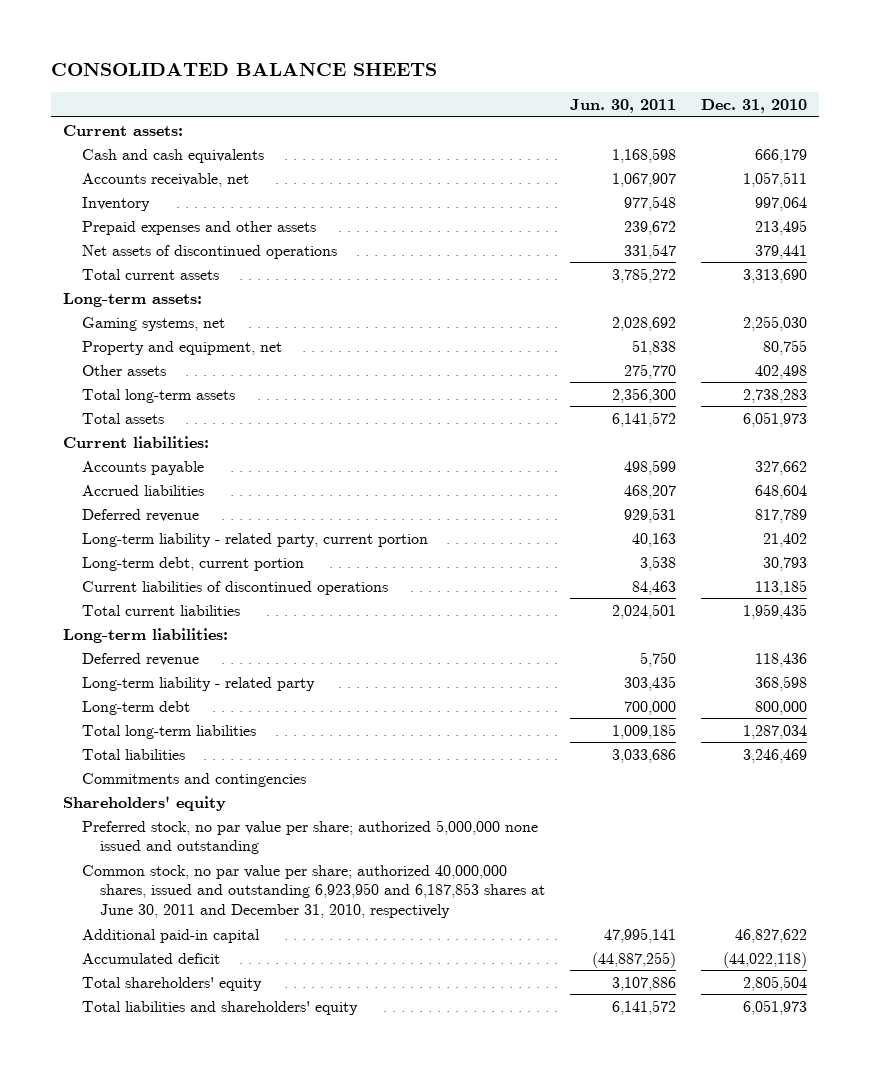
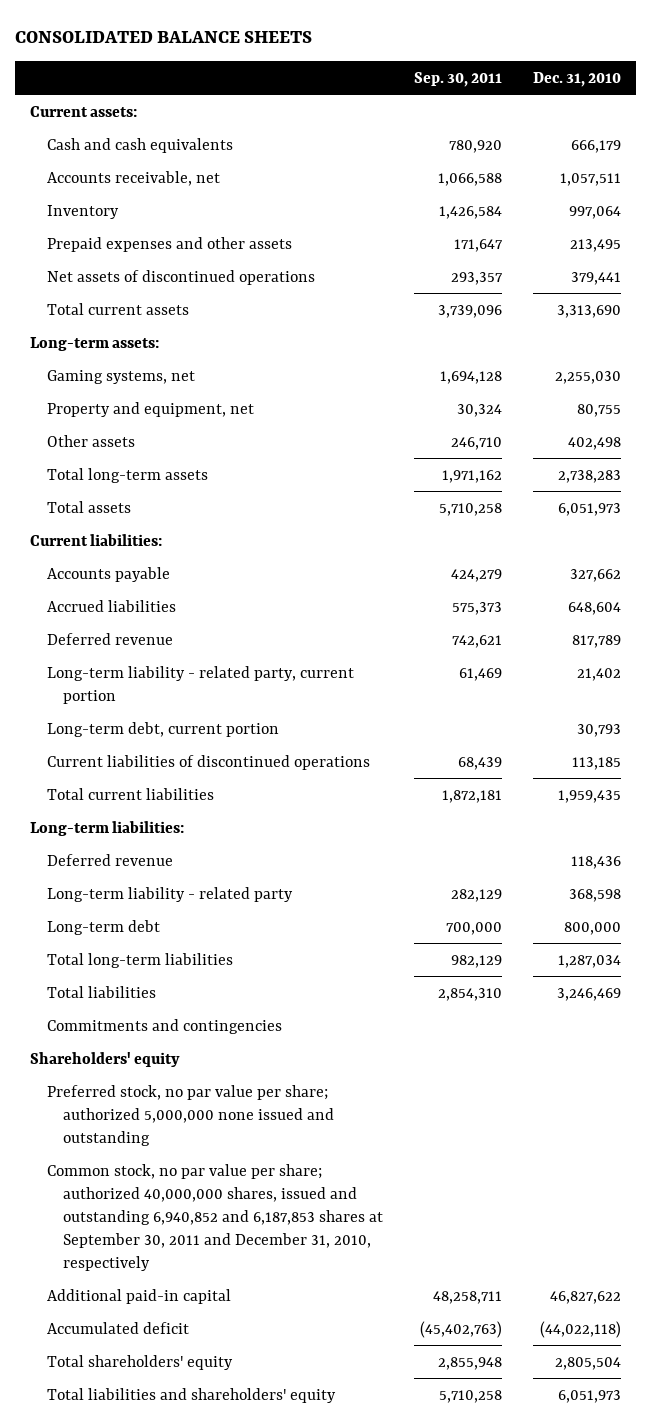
[570,98,677,113] Jun. 30, 2011 -> none
none -> [413,71,502,87] Sep. 30, 2011
[81,864,546,919] Common stock, no par value per share; authorized 40,000,000 shares, issued and outstanding 6,923,950 and 6,187,853 shares at June 30, 2011 and December 31, 2010, respectively -> [46,1163,383,1271] Common stock, no par value per share; authorized 40,000,000 shares, issued and outstanding 6,940,852 and 6,187,853 shares at September 30, 2011 and December 31, 2010, respectively

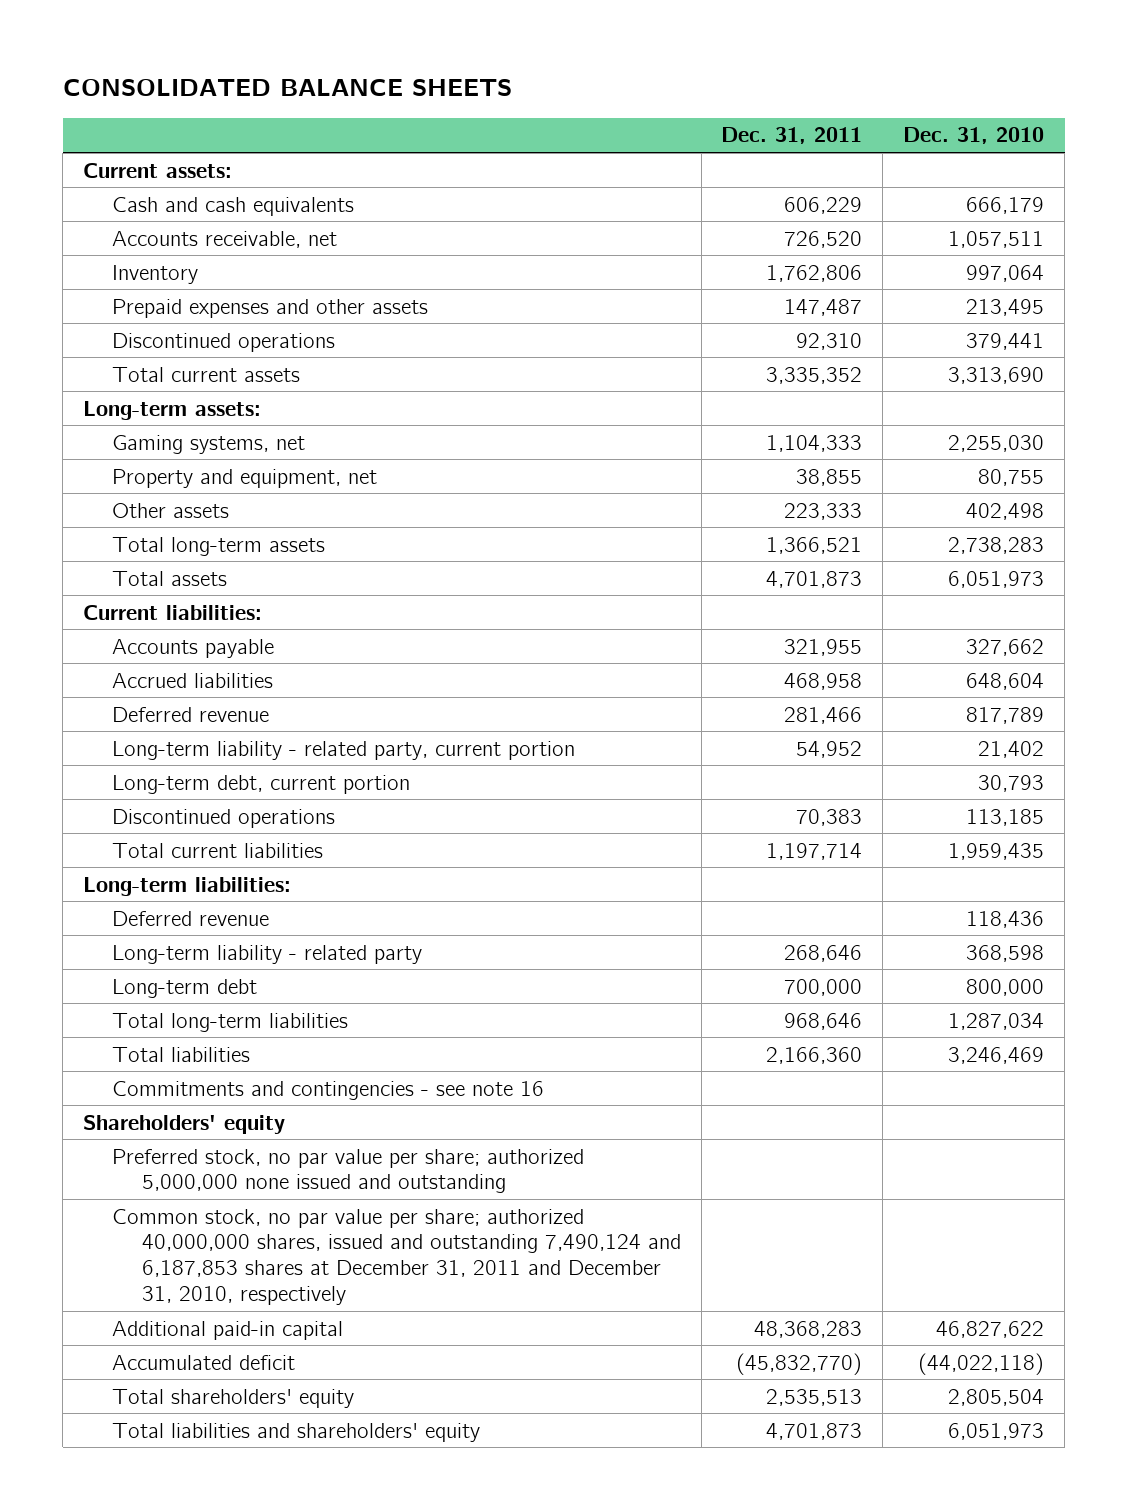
[413,71,502,87] Sep. 30, 2011 -> none
none -> [721,127,863,145] Dec. 31, 2011
[46,269,315,285] Net assets of discontinued operations -> [112,332,336,352] Discontinued operations
[46,754,370,770] Current liabilities of discontinued operations -> [112,808,336,828] Discontinued operations
[46,1018,282,1034] Commitments and contingencies -> [112,1080,545,1100] Commitments and contingencies - see note 16
[46,1163,383,1271] Common stock, no par value per share; authorized 40,000,000 shares, issued and outstanding 6,940,852 and 6,187,853 shares at September 30, 2011 and December 31, 2010, respectively -> [112,1208,681,1305] Common stock, no par value per share; authorized 40,000,000 shares, issued and outstanding 7,490,124 and 6,187,853 shares at December 31, 2011 and December 31, 2010, respectively

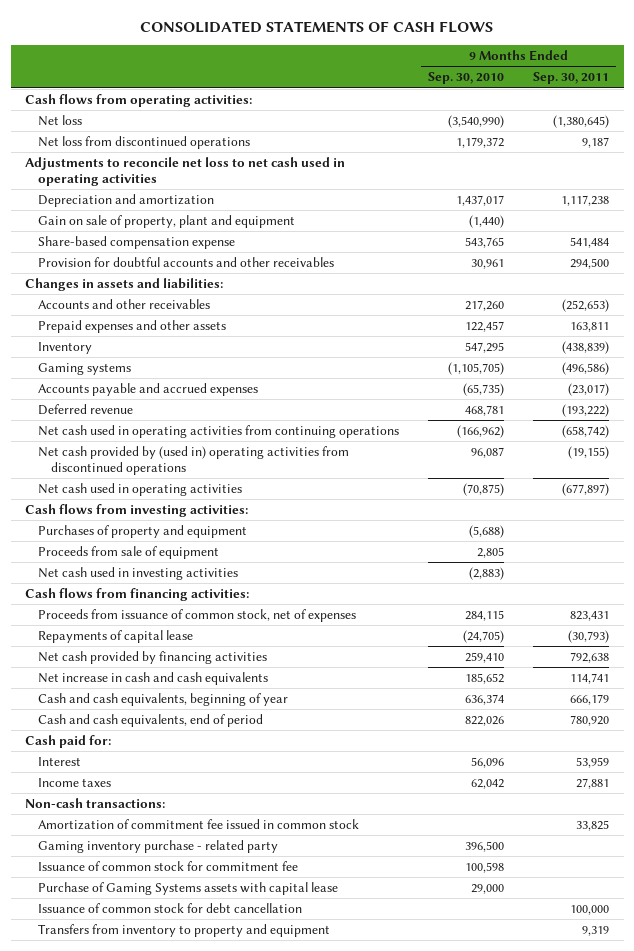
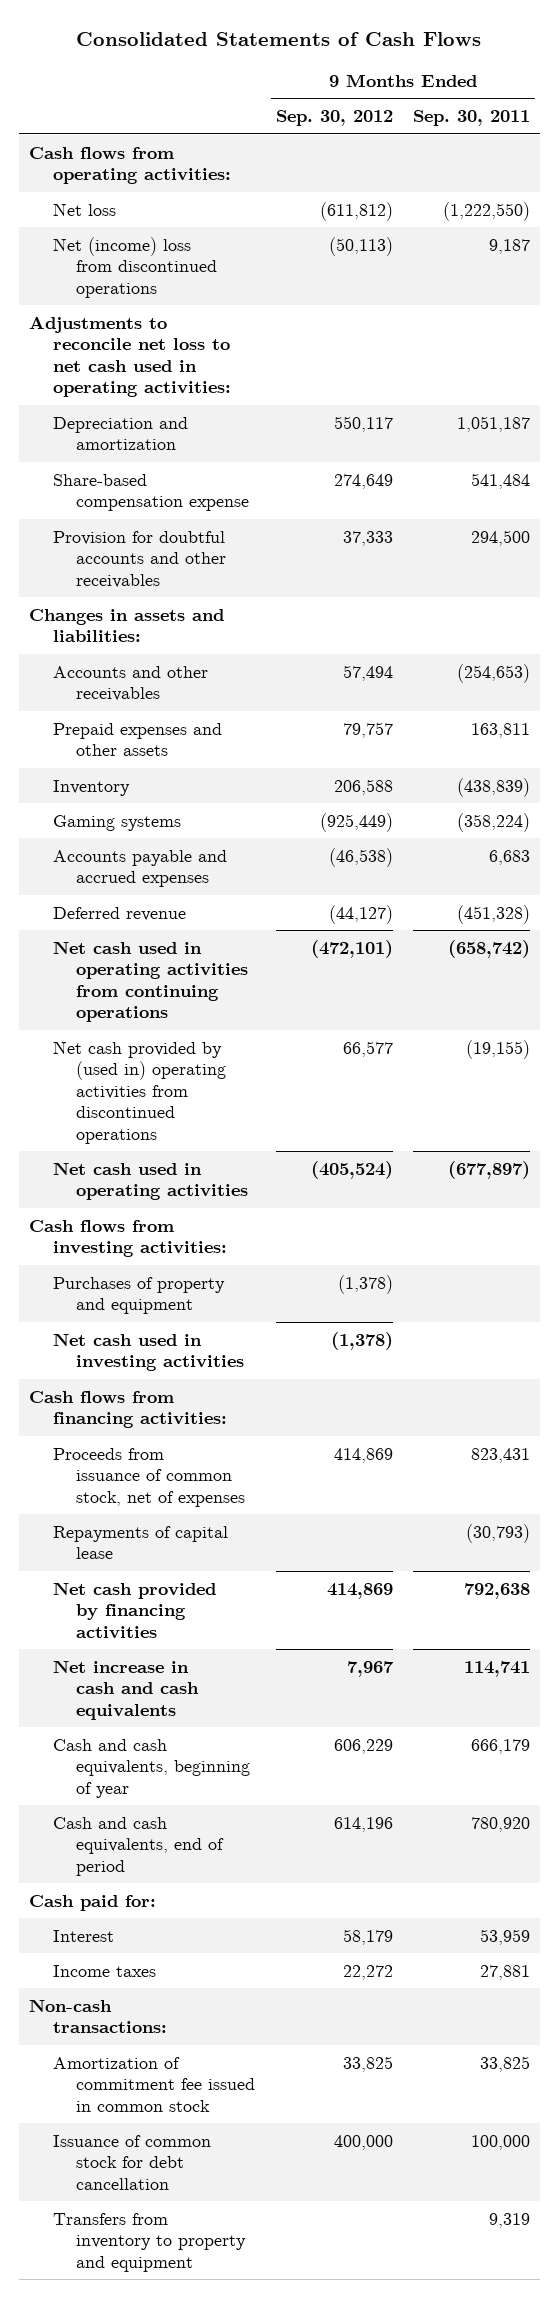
[140,20,494,33] CONSOLIDATED STATEMENTS OF CASH FLOWS -> [76,31,482,46] Consolidated Statements of Cash Flows
[428,72,505,85] Sep. 30, 2010 -> none
none -> [275,109,393,126] Sep. 30, 2012
[38,214,296,228] Gain on sale of property, plant and equipment -> none
[553,114,610,128] (1,380,645) -> [442,201,530,221] (1,222,550)
[38,135,251,149] Net loss from discontinued operations -> [52,236,218,298] Net (income) loss from discontinued operations
[25,156,346,186] Adjustments to reconcile net loss to net cash used in operating activities -> [29,315,231,398] Adjustments to reconcile net loss to net cash used in operating activities:
[561,194,610,206] 1,117,238 -> [456,415,530,432] 1,051,187
[562,298,610,312] (252,653) -> [456,663,530,683] (254,653)
[562,361,610,375] (496,586) -> [456,812,530,832] (358,224)
[568,382,610,396] (23,017) -> [488,849,530,865] 6,683
[562,403,610,417] (193,222) -> [456,904,530,924] (451,328)
[38,545,220,559] Proceeds from sale of equipment -> none
[38,839,279,853] Gaming inventory purchase - related party -> none
[38,860,299,871] Issuance of common stock for commitment fee -> none
[38,881,339,895] Purchase of Gaming Systems assets with capital lease -> none

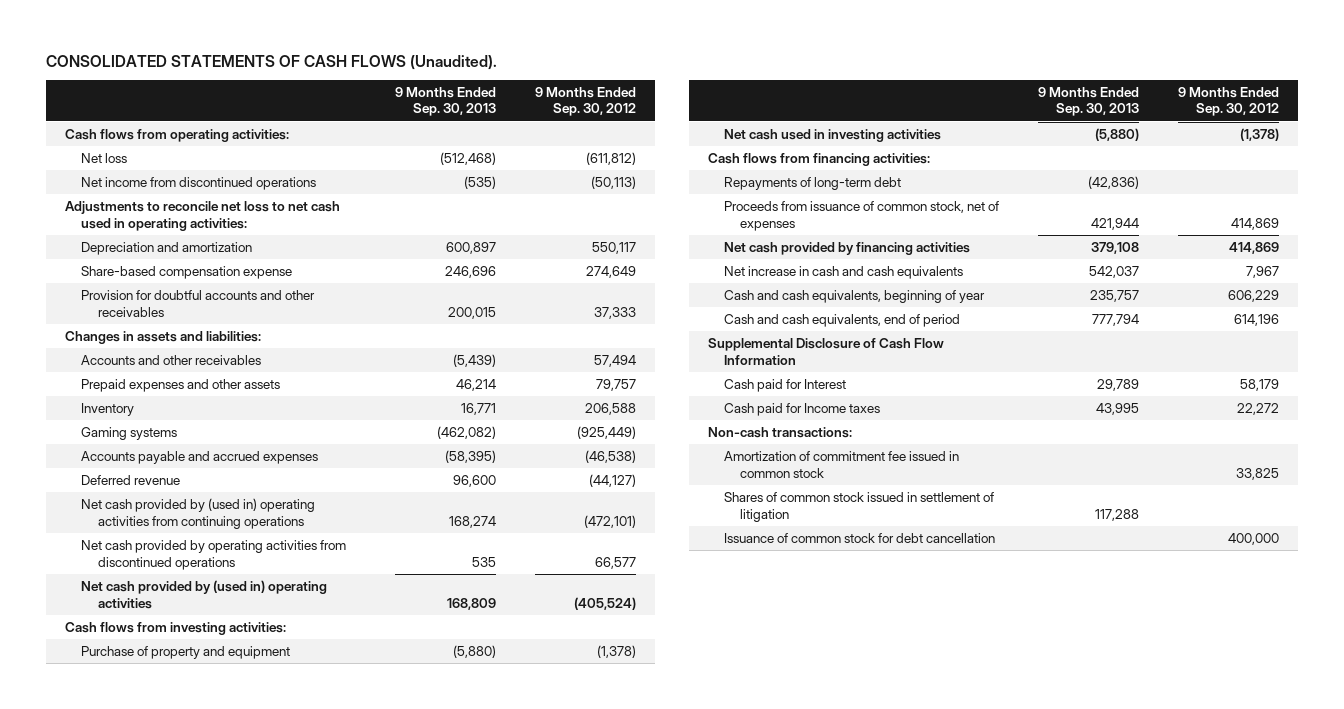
[76,31,482,46] Consolidated Statements of Cash Flows -> [45,54,497,70] CONSOLIDATED STATEMENTS OF CASH FLOWS (Unaudited).
[412,109,530,126] Sep. 30, 2011 -> none
none -> [395,86,497,117] 9 Months Ended Sep. 30, 2013
[52,236,218,298] Net (income) loss from discontinued operations -> [81,176,317,190] Net income from discontinued operations
[52,940,249,1023] Net cash used in operating activities from continuing operations -> [81,497,316,529] Net cash provided by (used in) operating activities from continuing operations
[52,1040,227,1144] Net cash provided by (used in) operating activities from discontinued operations -> [81,539,347,570] Net cash provided by operating activities from discontinued operations
[52,1161,249,1201] Net cash used in operating activities -> [81,579,328,609] Net cash provided by (used in) operating activities
[52,1276,225,1315] Purchases of property and equipment -> [81,645,291,659] Purchase of property and equipment
none -> [724,176,902,190] Repayments of long-term debt
[52,1525,228,1560] Repayments of capital lease -> none
[29,1894,157,1911] Cash paid for: -> none
none -> [708,337,945,365] Supplemental Disclosure of Cash Flow Information
[52,1929,114,1942] Interest -> [724,378,847,392] Cash paid for Interest
[52,1964,156,1977] Income taxes -> [724,402,881,416] Cash paid for Income taxes
none -> [724,491,995,522] Shares of common stock issued in settlement of litigation
[52,2212,247,2272] Transfers from inventory to property and equipment -> none

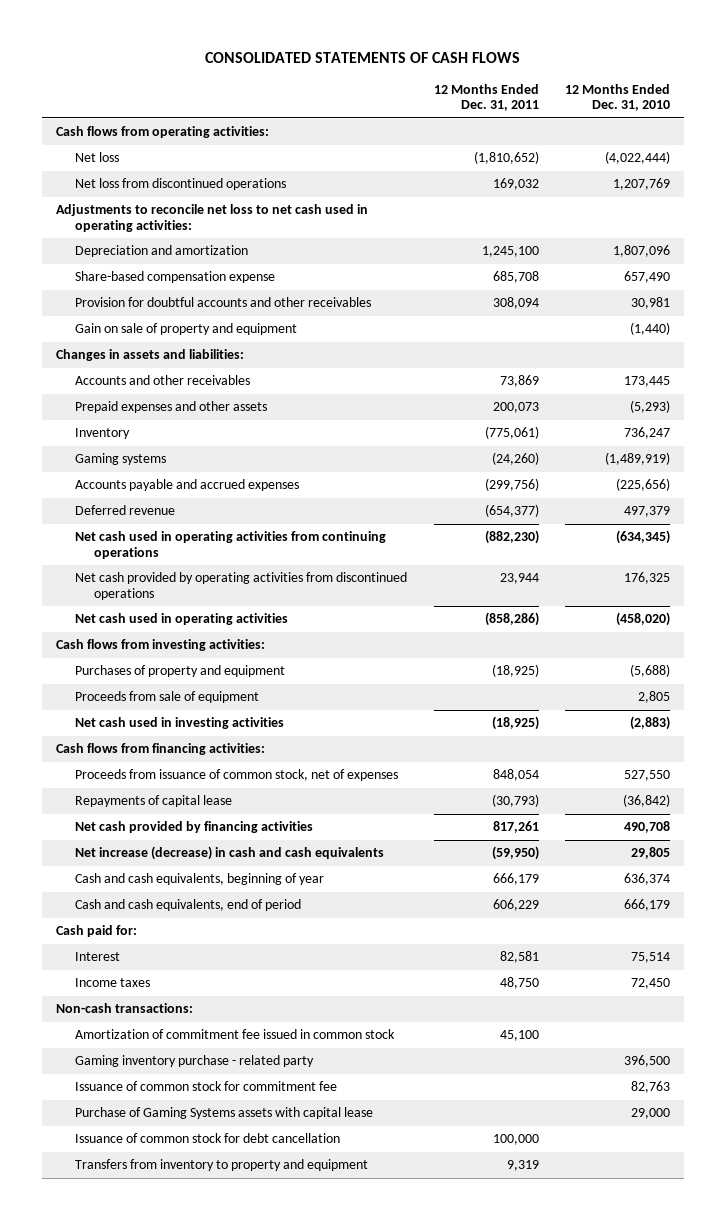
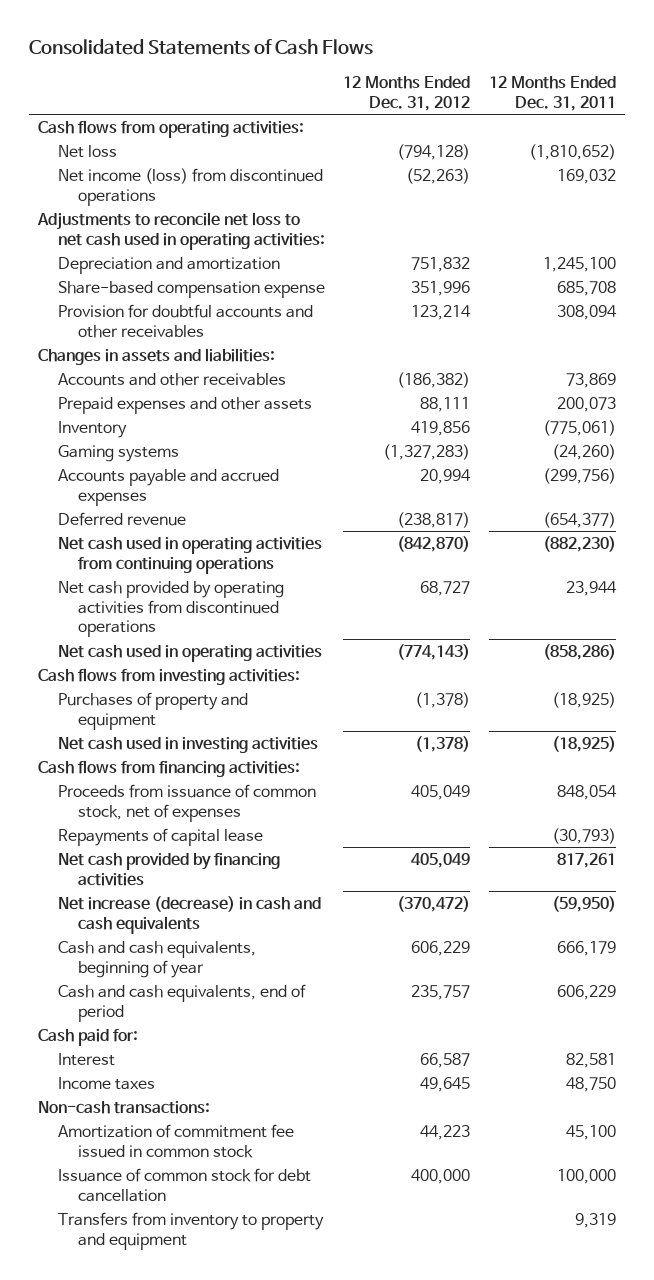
[205,52,521,64] CONSOLIDATED STATEMENTS OF CASH FLOWS -> [28,39,373,56] Consolidated Statements of Cash Flows
[565,83,671,112] 12 Months Ended Dec. 31, 2010 -> none
none -> [343,76,471,111] 12 Months Ended Dec. 31, 2012
[75,178,287,191] Net loss from discontinued operations -> [58,168,324,206] Net income (loss) from discontinued operations
[75,323,298,336] Gain on sale of property and equipment -> none
[75,691,260,704] Proceeds from sale of equipment -> none
[75,1055,315,1068] Gaming inventory purchase - related party -> none
[75,1081,338,1092] Issuance of common stock for commitment fee -> none
[75,1107,374,1120] Purchase of Gaming Systems assets with capital lease -> none

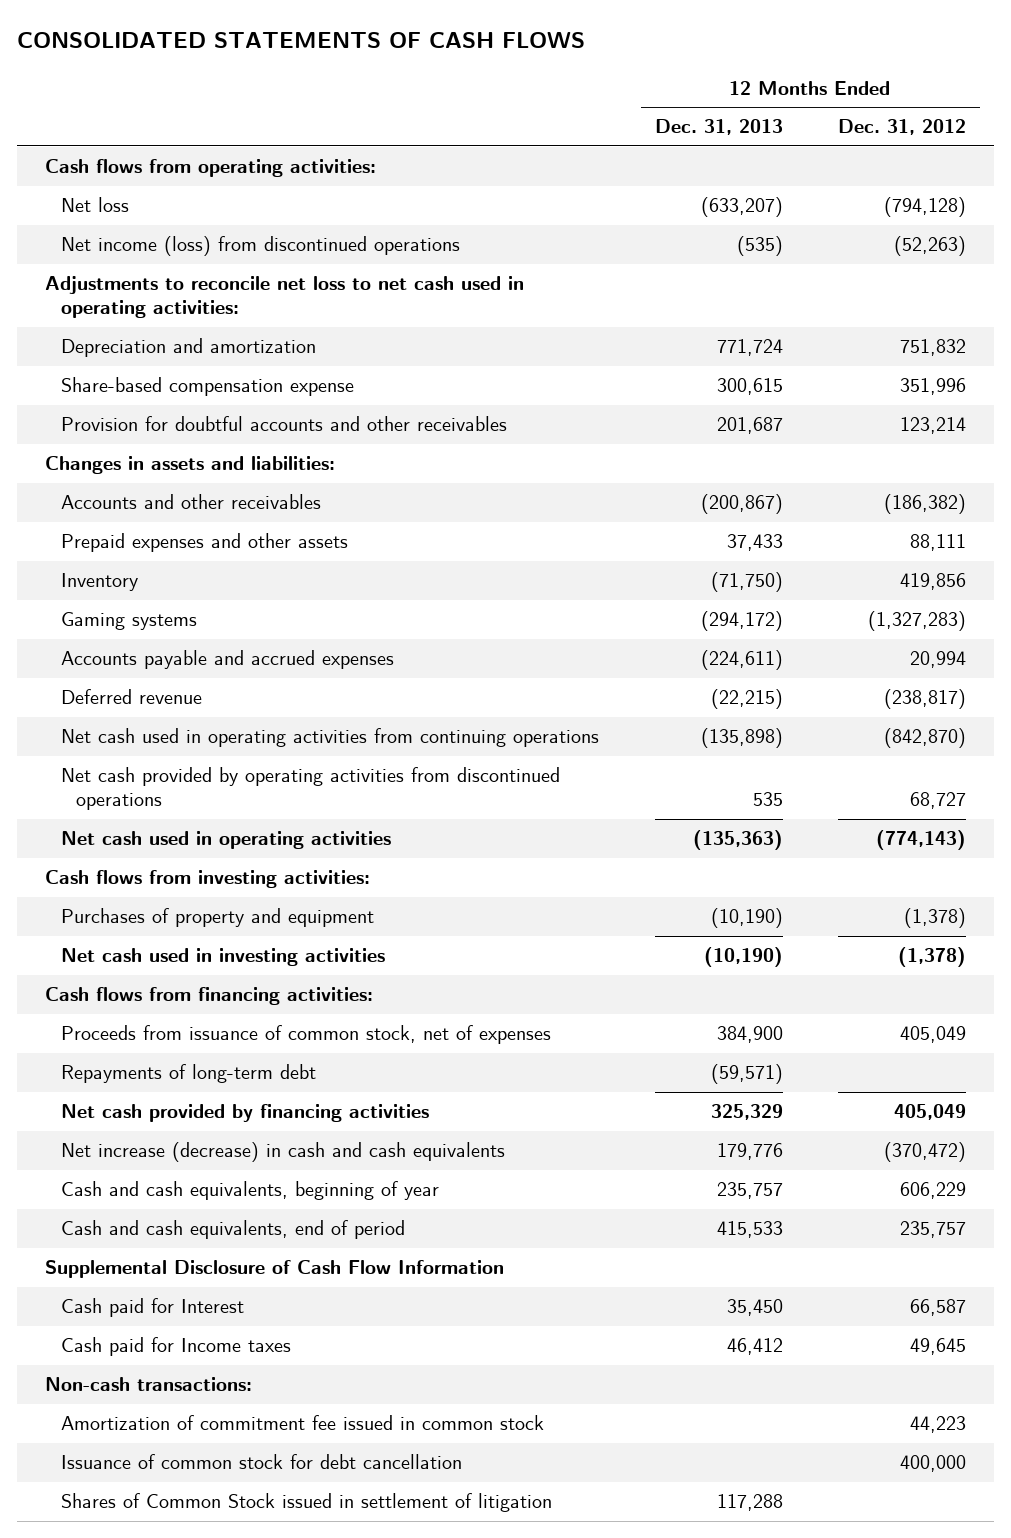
[28,39,373,56] Consolidated Statements of Cash Flows -> [16,32,585,49] CONSOLIDATED STATEMENTS OF CASH FLOWS
[488,76,616,111] 12 Months Ended Dec. 31, 2011 -> none
none -> [654,119,783,136] Dec. 31, 2013
[58,828,264,847] Repayments of capital lease -> none
none -> [60,1064,316,1084] Repayments of long-term debt
[38,1029,139,1047] Cash paid for: -> none
none -> [44,1260,504,1279] Supplemental Disclosure of Cash Flow Information
[58,1053,116,1067] Interest -> [60,1298,244,1318] Cash paid for Interest
[58,1077,156,1091] Income taxes -> [60,1337,291,1357] Cash paid for Income taxes
[58,1212,325,1250] Transfers from inventory to property and equipment -> none
none -> [60,1493,552,1513] Shares of Common Stock issued in settlement of litigation

